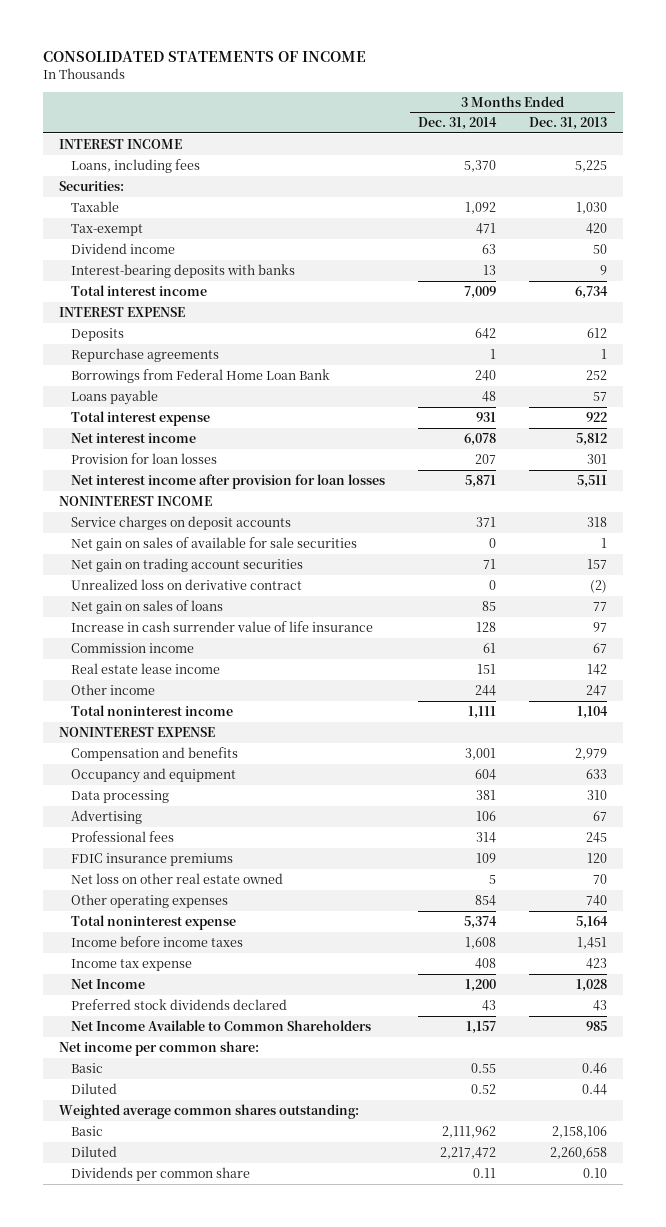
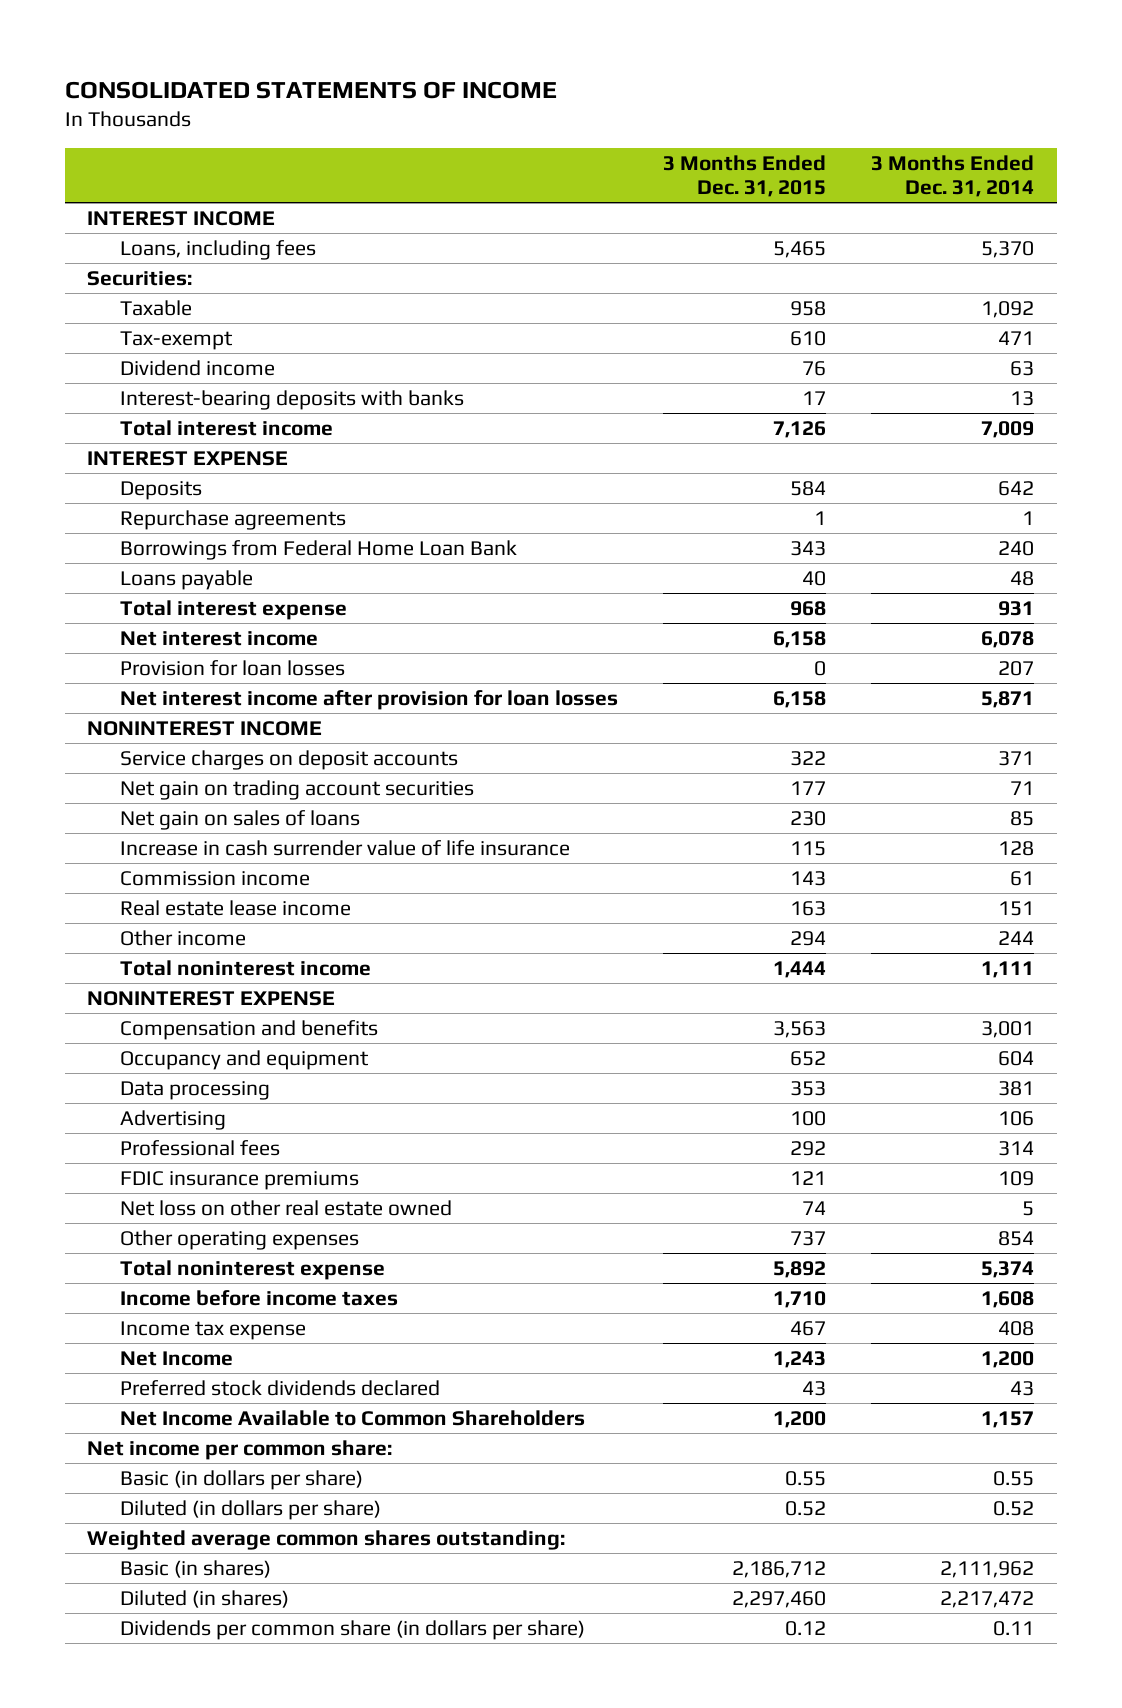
[529,117,608,131] Dec. 31, 2013 -> none
none -> [663,154,827,198] 3 Months Ended Dec. 31, 2015
[71,536,358,551] Net gain on sales of available for sale securities -> none
[71,578,303,590] Unrealized loss on derivative contract -> none
[71,1062,104,1073] Basic -> [120,1470,364,1491] Basic (in dollars per share)
[71,1082,118,1094] Diluted -> [120,1500,382,1521] Diluted (in dollars per share)
[71,1125,104,1136] Basic -> [120,1560,272,1579] Basic (in shares)
[71,1145,118,1157] Diluted -> [120,1590,290,1609] Diluted (in shares)
[71,1166,251,1181] Dividends per common share -> [120,1620,586,1641] Dividends per common share (in dollars per share)

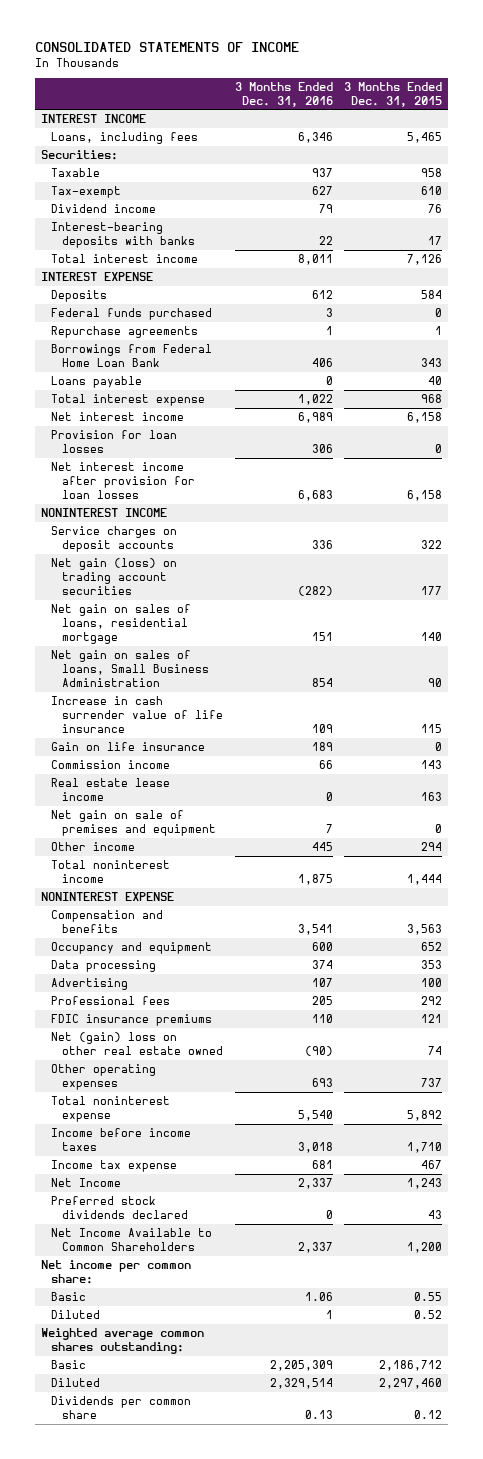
[871,154,1035,198] 3 Months Ended Dec. 31, 2014 -> none
none -> [234,81,333,107] 3 Months Ended Dec. 31, 2016
none -> [51,308,213,321] Federal funds purchased
[120,780,475,801] Net gain on trading account securities -> [51,558,178,595] Net gain (loss) on trading account securities
[120,810,361,831] Net gain on sales of loans -> [51,604,192,644] Net gain on sales of loans, residential mortgage
[790,811,827,827] 230 -> [421,631,443,641] 140
none -> [51,650,209,687] Net gain on sales of loans, Small Business Administration
none -> [51,742,206,752] Gain on life insurance
none -> [51,810,216,837] Net gain on sale of premises and equipment
[120,1200,453,1217] Net loss on other real estate owned -> [51,1032,223,1056] Net (gain) loss on other real estate owned
[120,1470,364,1491] Basic (in dollars per share) -> [51,1292,87,1302] Basic
[120,1500,382,1521] Diluted (in dollars per share) -> [51,1310,101,1320] Diluted
[120,1560,272,1579] Basic (in shares) -> [51,1360,87,1370] Basic
[120,1590,290,1609] Diluted (in shares) -> [51,1378,101,1388] Diluted
[120,1620,586,1641] Dividends per common share (in dollars per share) -> [51,1396,192,1420] Dividends per common share

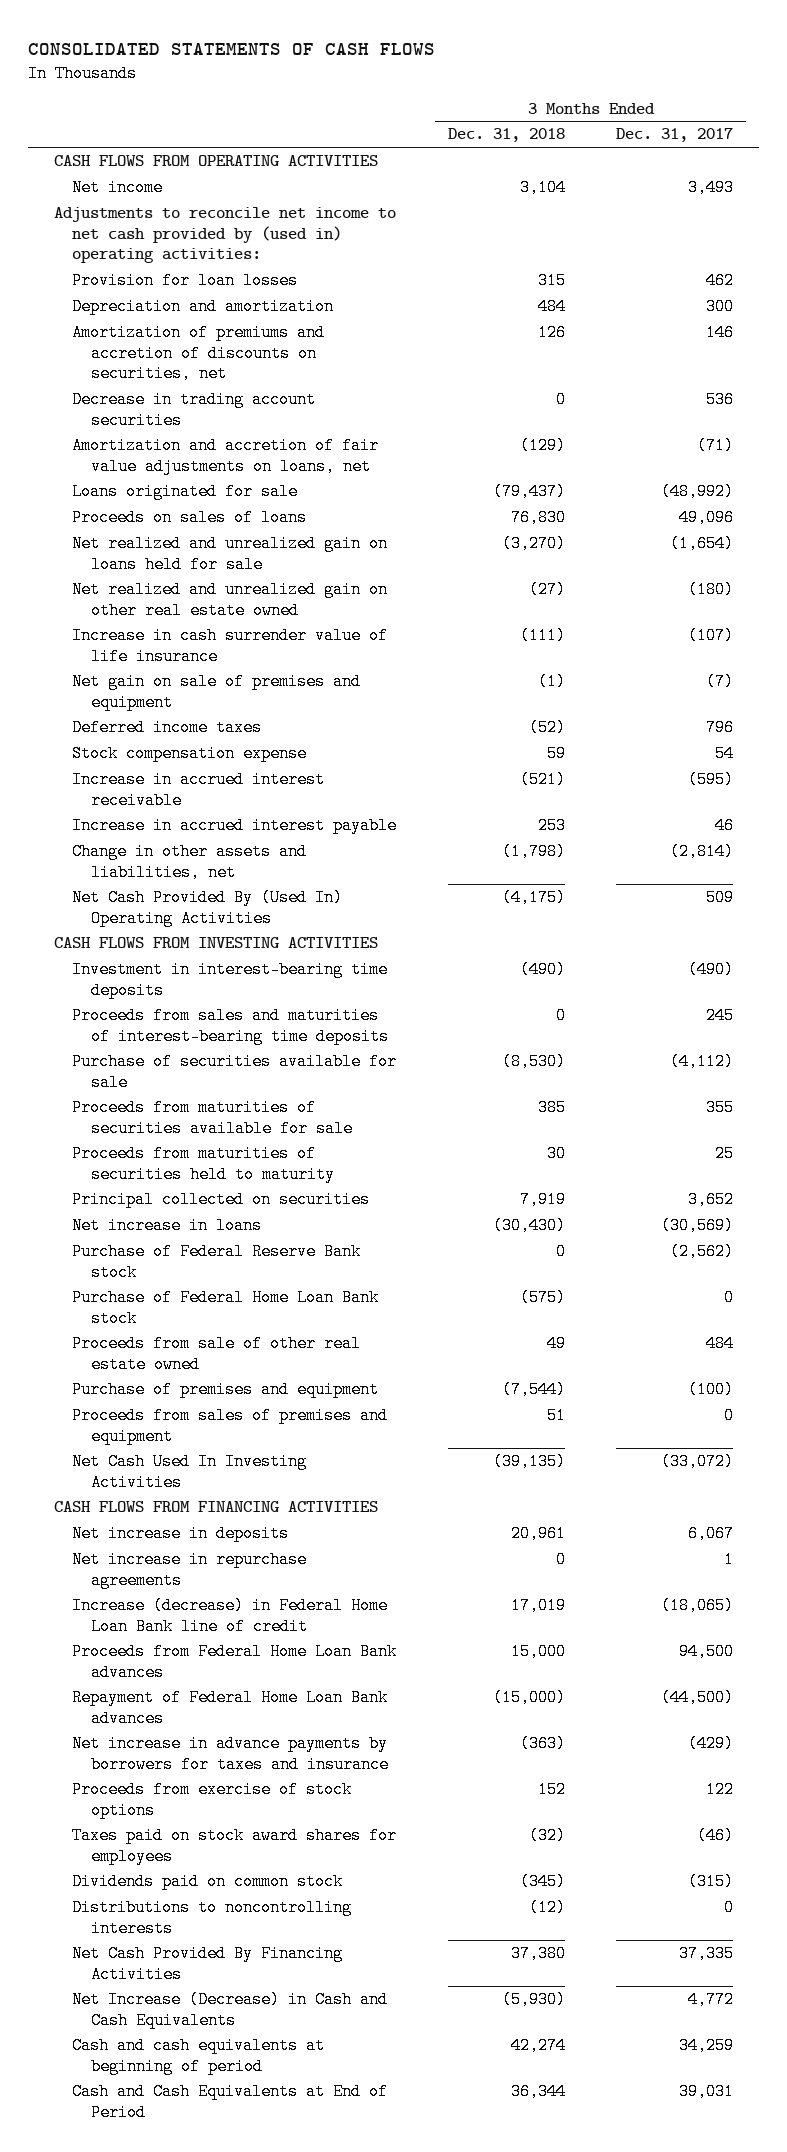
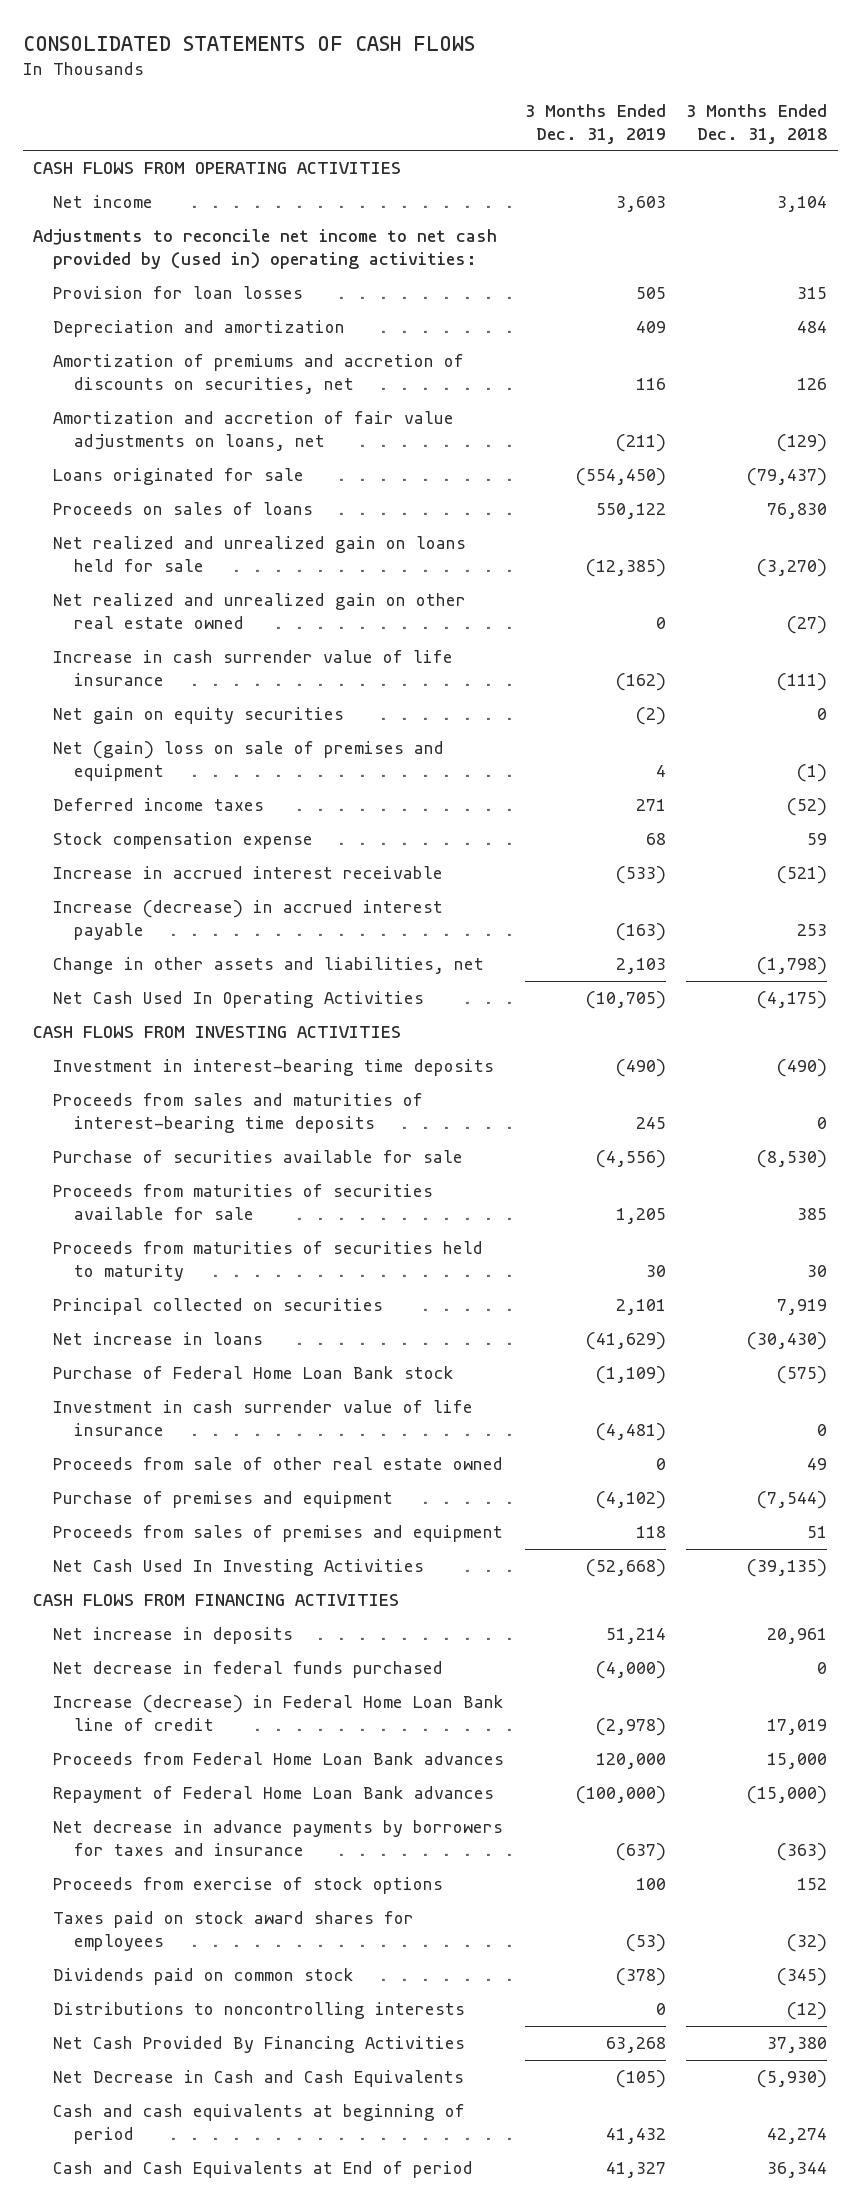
[616,128,734,143] Dec. 31, 2017 -> none
none -> [524,103,666,144] 3 Months Ended Dec. 31, 2019
[72,391,317,429] Decrease in trading account securities -> none
none -> [53,707,345,725] Net gain on equity securities
[72,673,362,711] Net gain on sale of premises and equipment -> [53,741,445,782] Net (gain) loss on sale of premises and equipment
[72,817,398,835] Increase in accrued interest payable -> [53,900,444,941] Increase (decrease) in accrued interest payable
[72,889,344,927] Net Cash Provided By (Used In) Operating Activities -> [53,991,425,1009] Net Cash Used In Operating Activities
[72,1243,362,1281] Purchase of Federal Reserve Bank stock -> none
none -> [53,1400,474,1437] Investment in cash surrender value of life insurance
[72,1551,308,1589] Net increase in repurchase agreements -> none
none -> [53,1661,444,1679] Net decrease in federal funds purchased
[72,1735,390,1773] Net increase in advance payments by borrowers for taxes and insurance -> [53,1820,504,1857] Net decrease in advance payments by borrowers for taxes and insurance
[72,1991,389,2029] Net Increase (Decrease) in Cash and Cash Equivalents -> [53,2070,465,2088] Net Decrease in Cash and Cash Equivalents
[72,2083,389,2121] Cash and Cash Equivalents at End of Period -> [53,2161,474,2179] Cash and Cash Equivalents at End of period

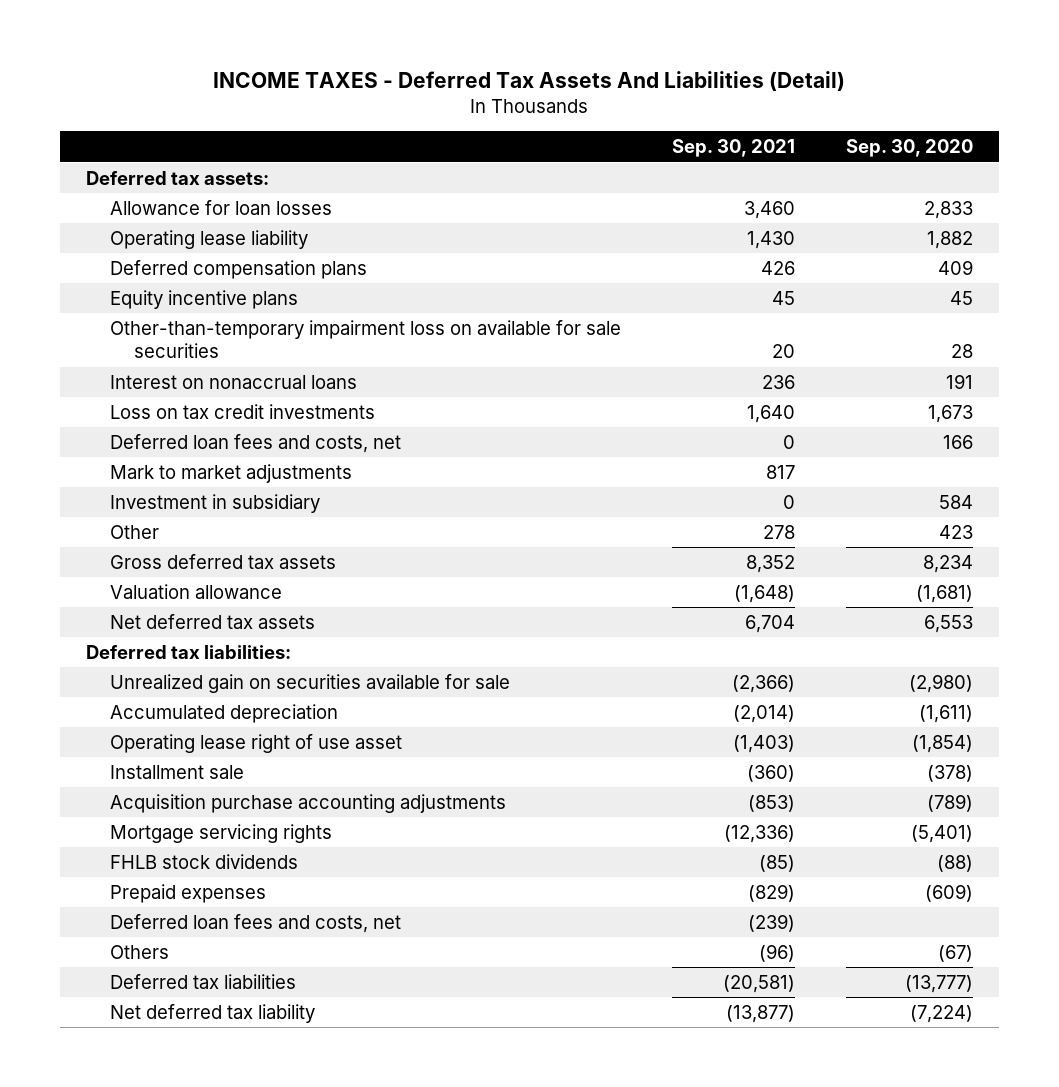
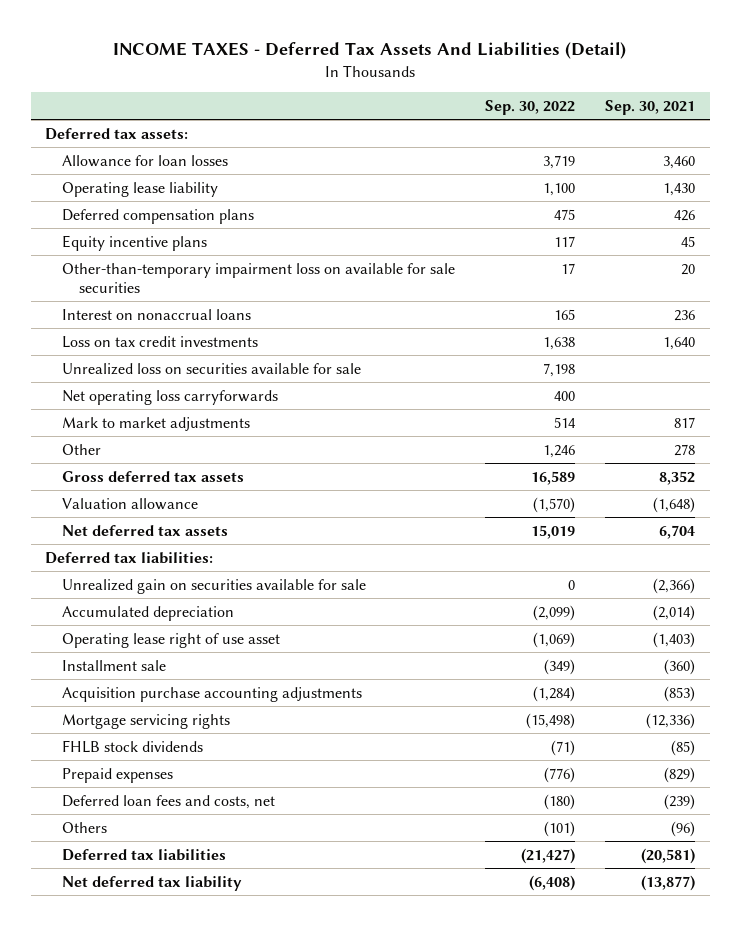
[846,139,974,158] Sep. 30, 2020 -> none
none -> [485,99,576,115] Sep. 30, 2022
[109,433,401,453] Deferred loan fees and costs, net -> none
none -> [62,362,362,375] Unrealized loss on securities available for sale
none -> [62,389,279,405] Net operating loss carryforwards
[109,493,320,513] Investment in subsidiary -> none

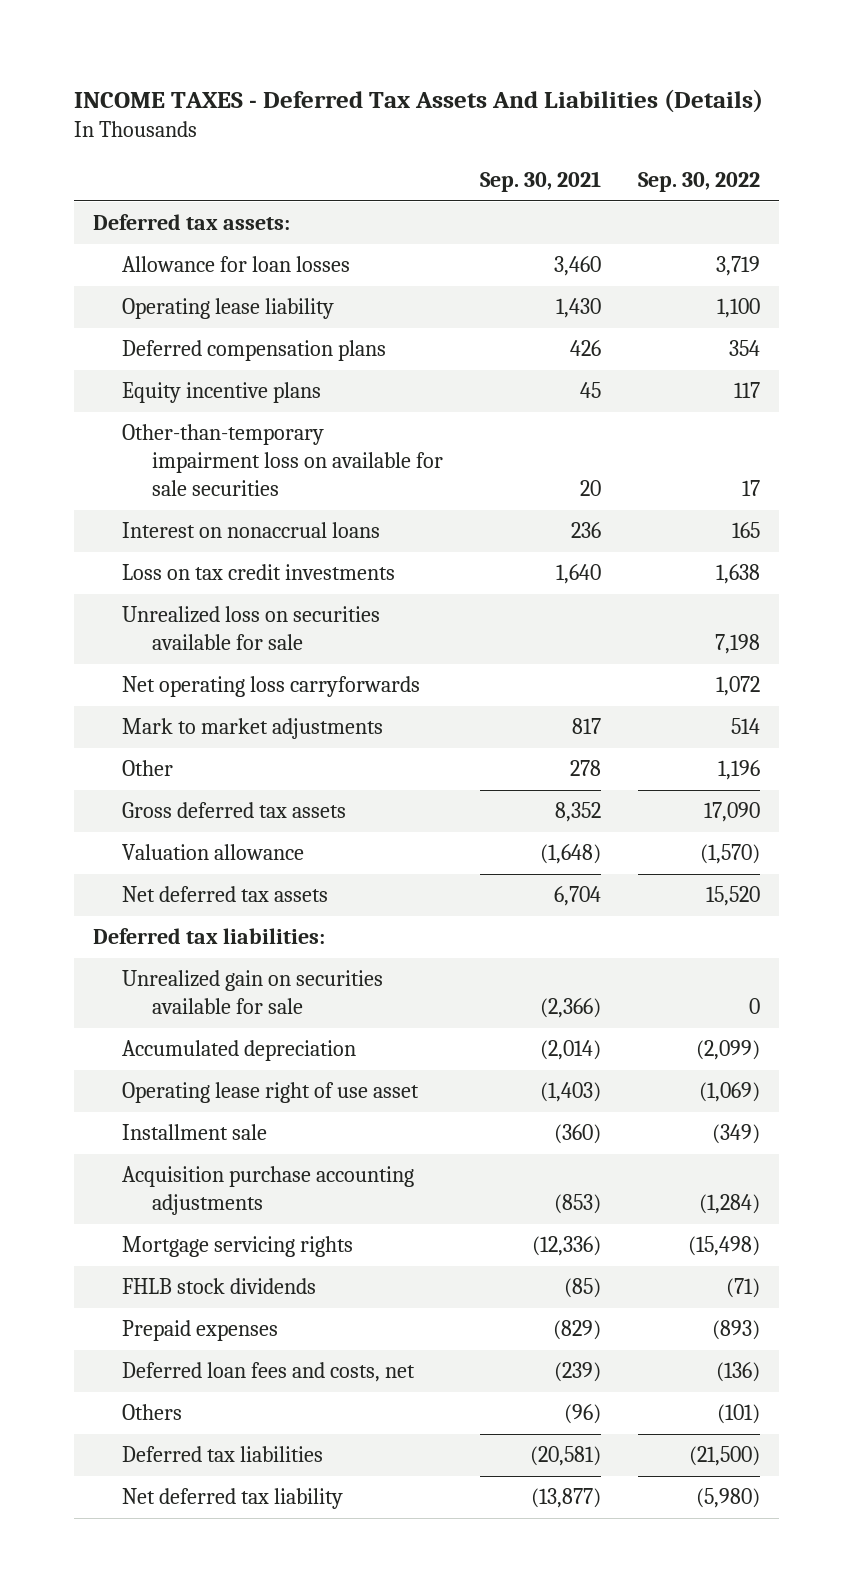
[113,42,627,60] INCOME TAXES - Deferred Tax Assets And Liabilities (Detail) -> [74,89,764,114] INCOME TAXES - Deferred Tax Assets And Liabilities (Details)
[554,208,576,220] 475 -> [729,340,761,357] 354
[554,390,576,401] 400 -> [716,676,761,697] 1,072
[543,444,576,458] 1,246 -> [718,760,761,781] 1,196
[531,470,576,485] 16,589 -> [704,802,761,823] 17,090
[531,524,576,539] 15,019 -> [706,886,761,907] 15,520
[544,766,576,783] (776) -> [712,1320,761,1341] (893)
[544,793,576,810] (180) -> [716,1362,761,1383] (136)
[521,847,576,864] (21,427) -> [689,1446,761,1467] (21,500)
[529,874,576,891] (6,408) -> [696,1488,761,1509] (5,980)

